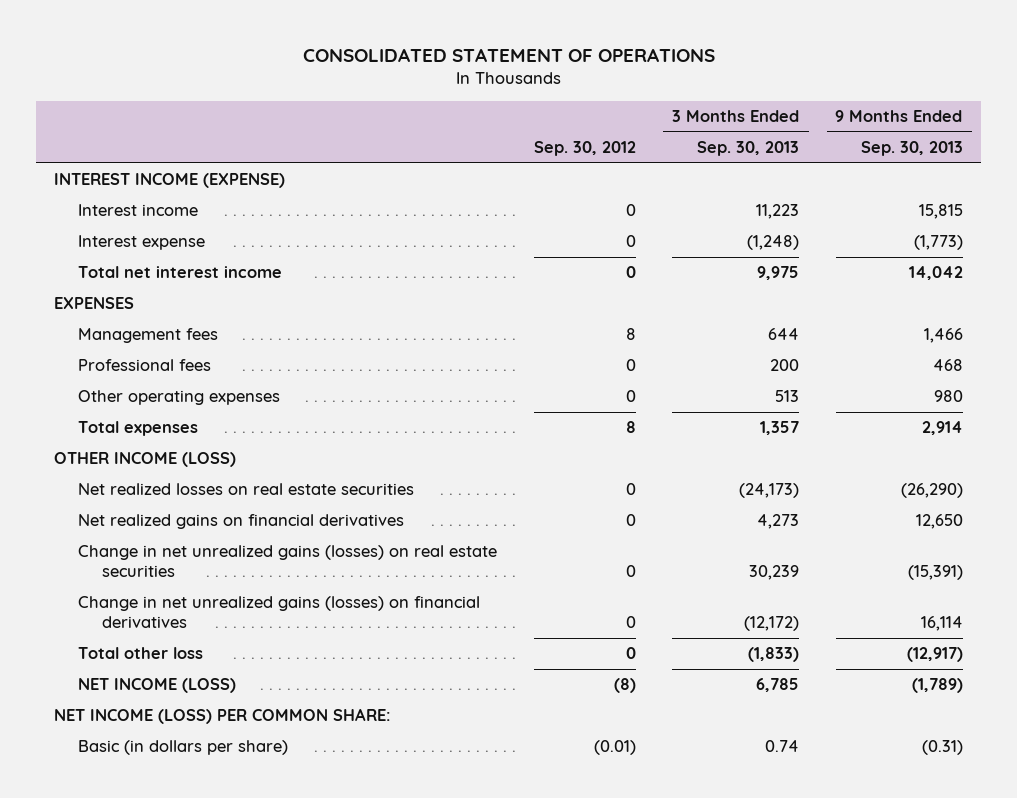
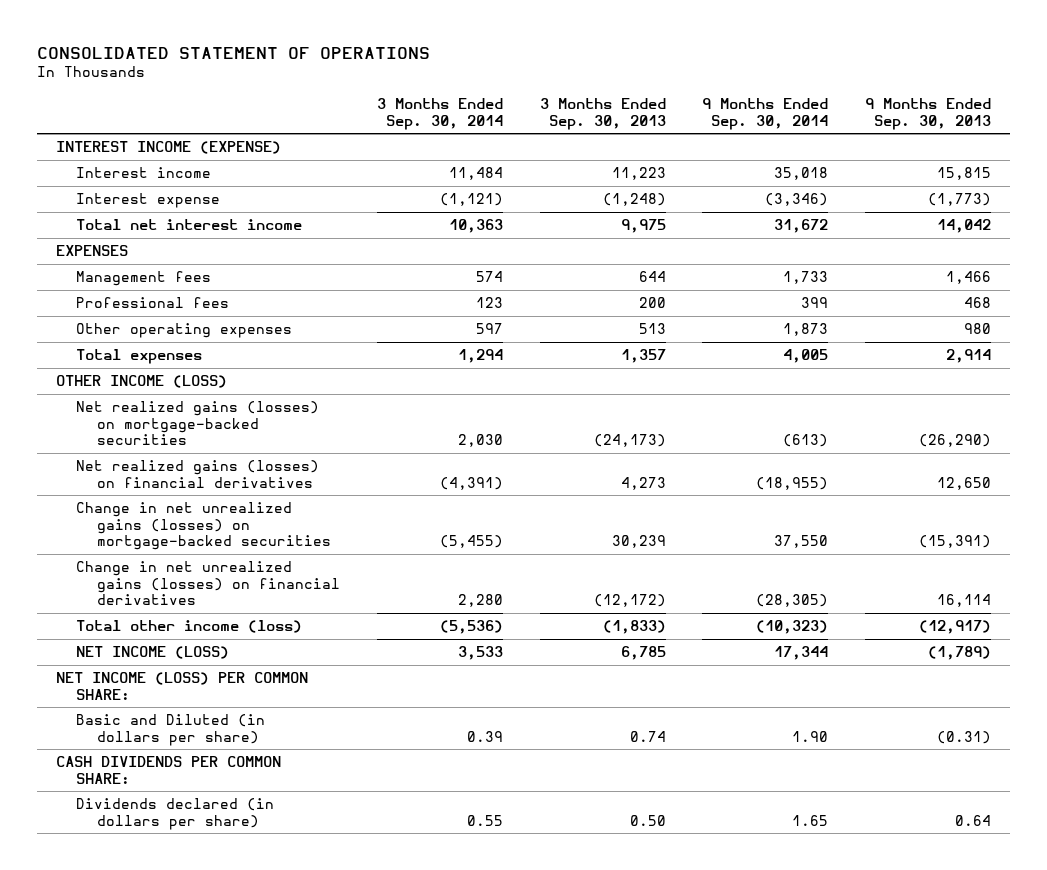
[533,141,636,157] Sep. 30, 2012 -> none
none -> [376,98,503,130] 3 Months Ended Sep. 30, 2014
none -> [702,98,829,130] 9 Months Ended Sep. 30, 2014
[78,483,415,496] Net realized losses on real estate securities -> [76,401,320,446] Net realized gains (losses) on mortgage-backed securities
[78,514,405,530] Net realized gains on financial derivatives -> [76,460,320,488] Net realized gains (losses) on financial derivatives
[78,545,498,577] Change in net unrealized gains (losses) on real estate securities -> [76,502,332,551] Change in net unrealized gains (losses) on mortgage-backed securities
[78,647,204,660] Total other loss -> [76,620,303,634] Total other income (loss)
[78,740,289,756] Basic (in dollars per share) -> [76,714,266,746] Basic and Diluted (in dollars per share)
none -> [55,756,281,784] CASH DIVIDENDS PER COMMON SHARE:
none -> [76,798,275,830] Dividends declared (in dollars per share)

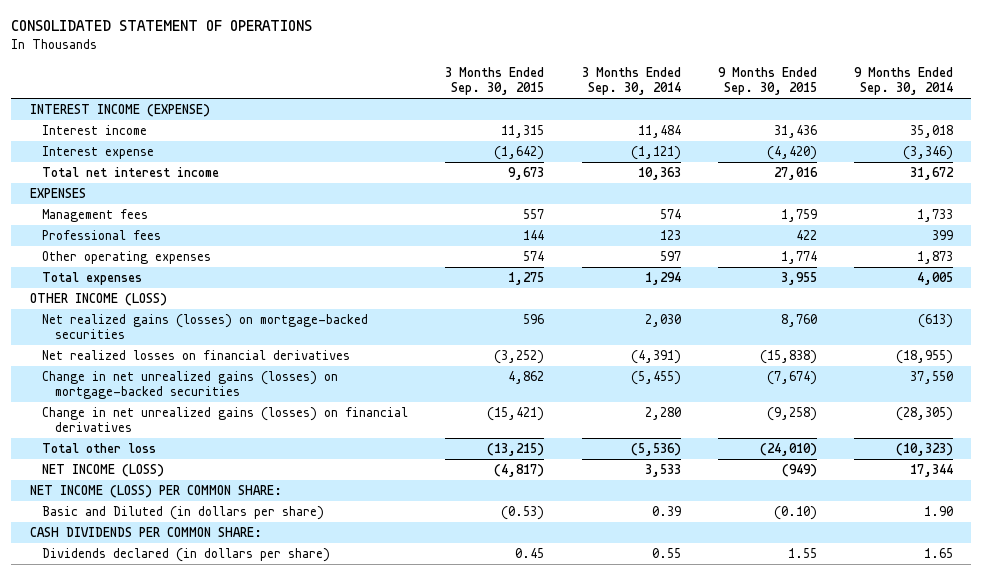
[539,98,666,130] 3 Months Ended Sep. 30, 2013 -> none
[865,98,992,130] 9 Months Ended Sep. 30, 2013 -> none
none -> [445,67,545,96] 3 Months Ended Sep. 30, 2015
none -> [717,67,817,96] 9 Months Ended Sep. 30, 2015
[76,460,320,488] Net realized gains (losses) on financial derivatives -> [42,350,351,361] Net realized losses on financial derivatives
[76,620,303,634] Total other income (loss) -> [42,443,157,454] Total other loss

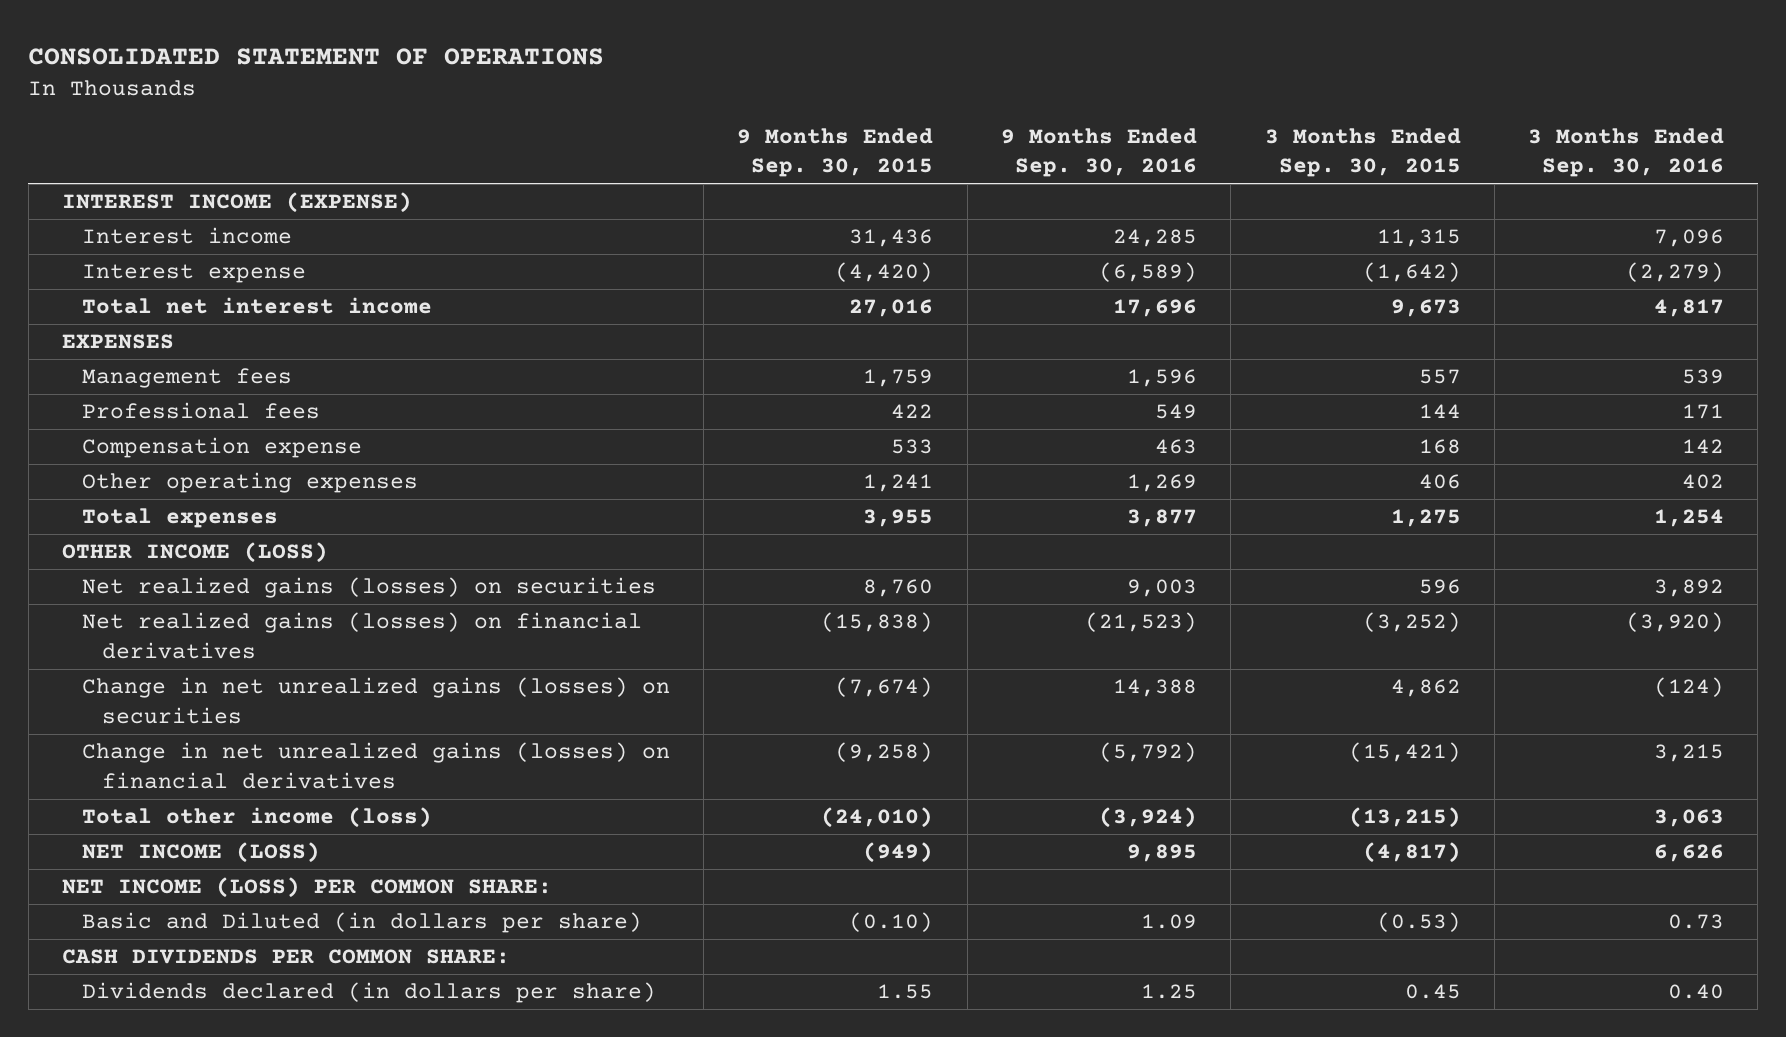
[581,67,681,96] 3 Months Ended Sep. 30, 2014 -> none
[853,67,953,96] 9 Months Ended Sep. 30, 2014 -> none
none -> [1001,127,1198,178] 9 Months Ended Sep. 30, 2016
none -> [1528,127,1725,178] 3 Months Ended Sep. 30, 2016
none -> [81,437,362,459] Compensation expense
[523,251,545,262] 574 -> [1418,474,1461,490] 406
[780,251,817,265] 1,774 -> [863,474,934,493] 1,241
[42,314,369,340] Net realized gains (losses) on mortgage-backed securities -> [81,577,656,599] Net realized gains (losses) on securities
[42,350,351,361] Net realized losses on financial derivatives -> [81,612,642,659] Net realized gains (losses) on financial derivatives
[42,371,339,400] Change in net unrealized gains (losses) on mortgage-backed securities -> [81,677,670,724] Change in net unrealized gains (losses) on securities
[42,443,157,454] Total other loss -> [81,807,432,829] Total other income (loss)

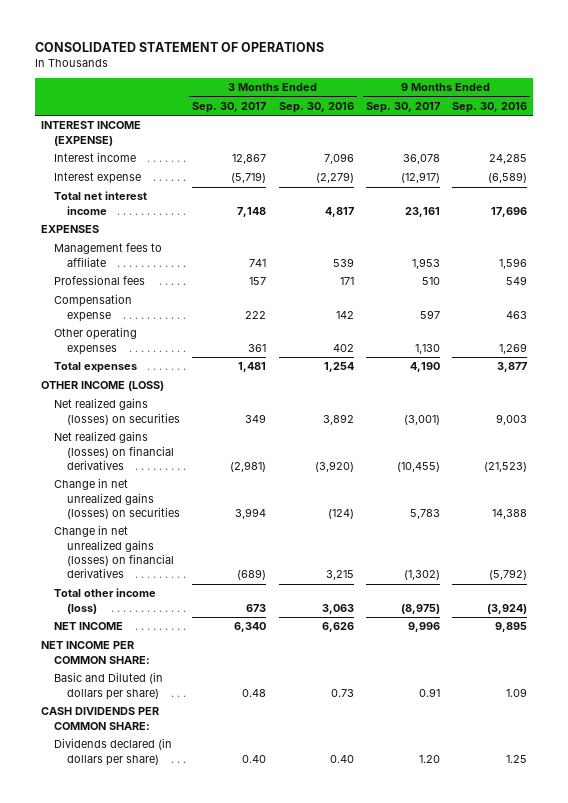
[737,127,934,178] 9 Months Ended Sep. 30, 2015 -> none
[1264,127,1461,178] 3 Months Ended Sep. 30, 2015 -> none
none -> [192,102,267,114] Sep. 30, 2017
none -> [365,102,440,114] Sep. 30, 2017
[81,368,292,389] Management fees -> [54,243,163,267] Management fees to affiliate
[81,842,320,864] NET INCOME (LOSS) -> [54,622,124,631] NET INCOME
[61,877,552,899] NET INCOME (LOSS) PER COMMON SHARE: -> [41,641,151,664] NET INCOME PER COMMON SHARE:

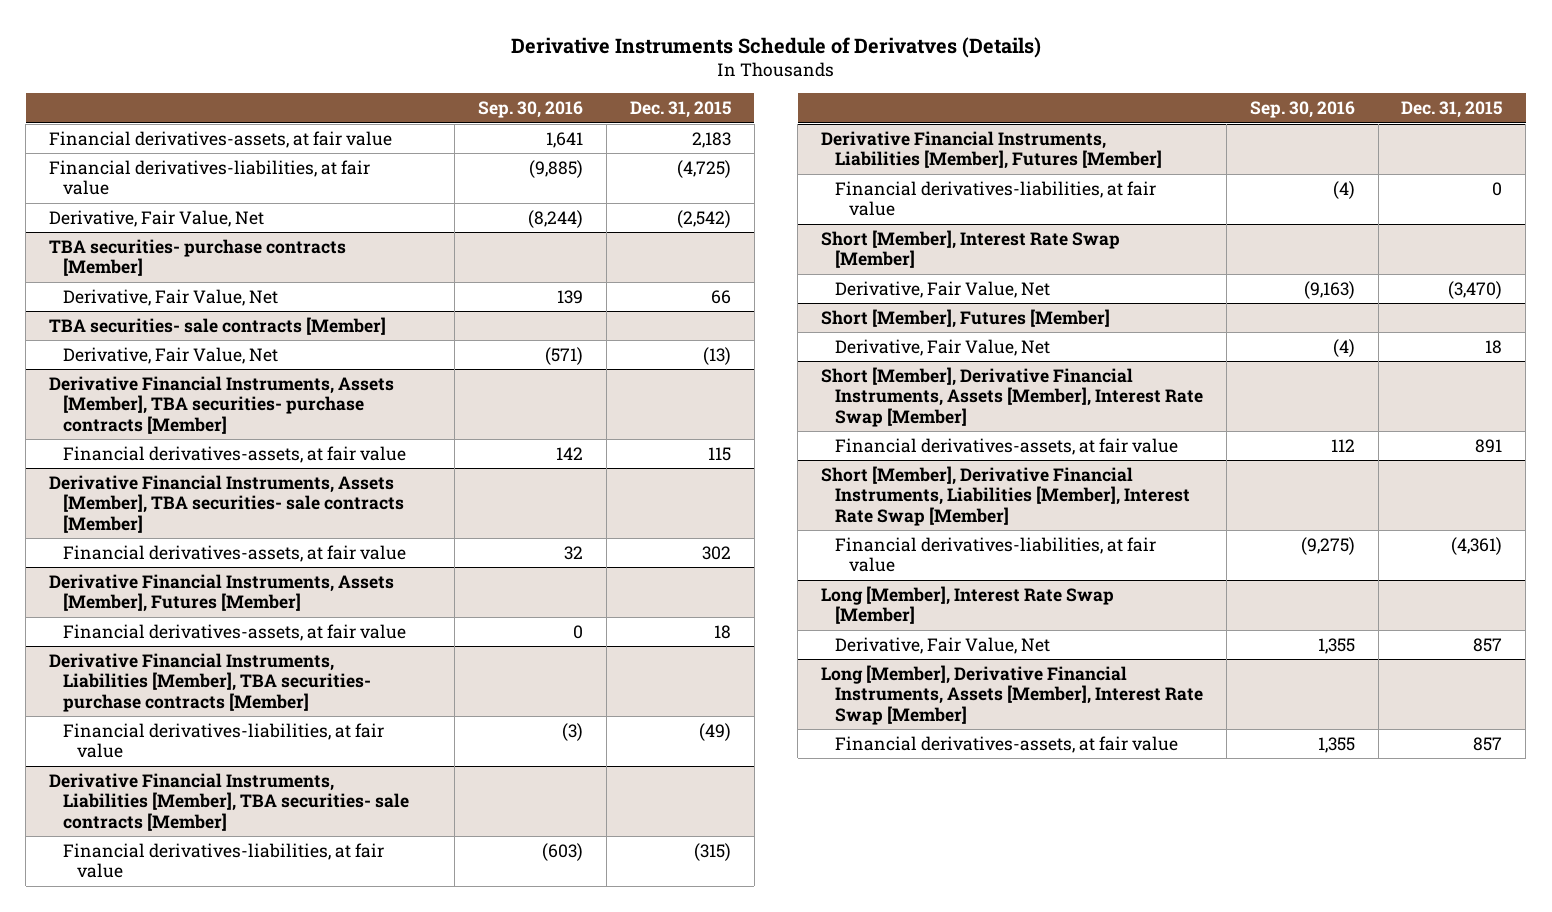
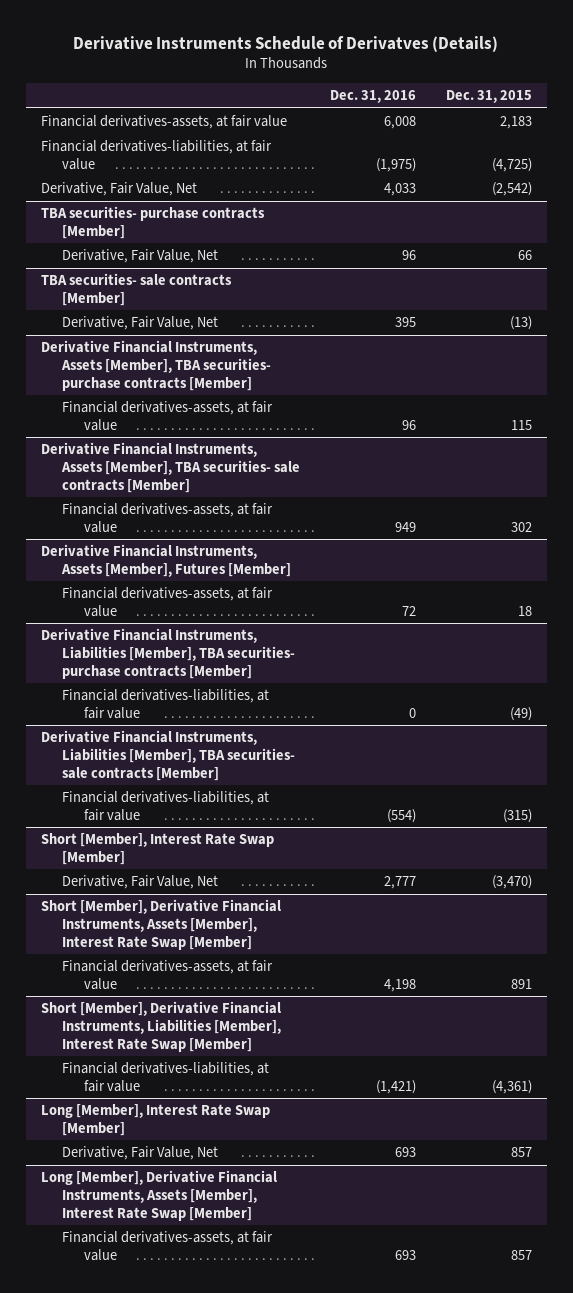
[478,101,584,119] Sep. 30, 2016 -> none
none -> [330,90,417,104] Dec. 31, 2016
[820,130,1162,170] Derivative Financial Instruments, Liabilities [Member], Futures [Member] -> none
[834,180,1156,217] Financial derivatives-liabilities, at fair value -> none
[820,308,1110,328] Short [Member], Futures [Member] -> none
[834,338,1050,356] Derivative, Fair Value, Net -> none

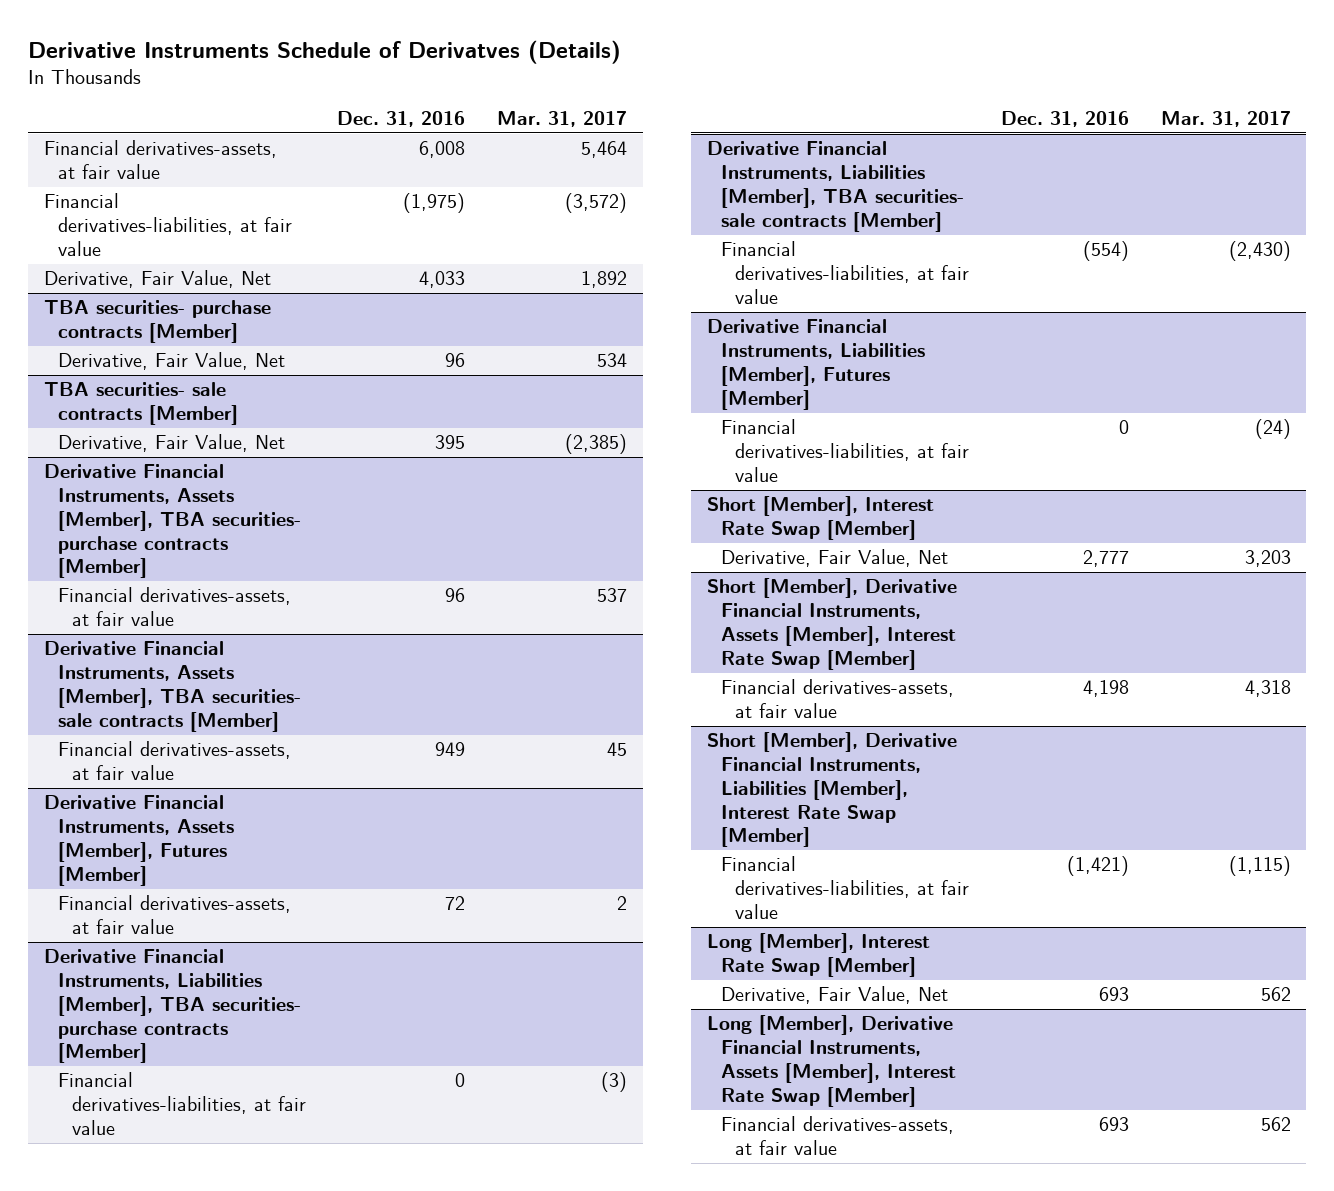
[445,90,532,104] Dec. 31, 2015 -> none
none -> [497,110,628,127] Mar. 31, 2017
none -> [707,319,926,410] Derivative Financial Instruments, Liabilities [Member], Futures [Member]
none -> [721,419,970,482] Financial derivatives-liabilities, at fair value

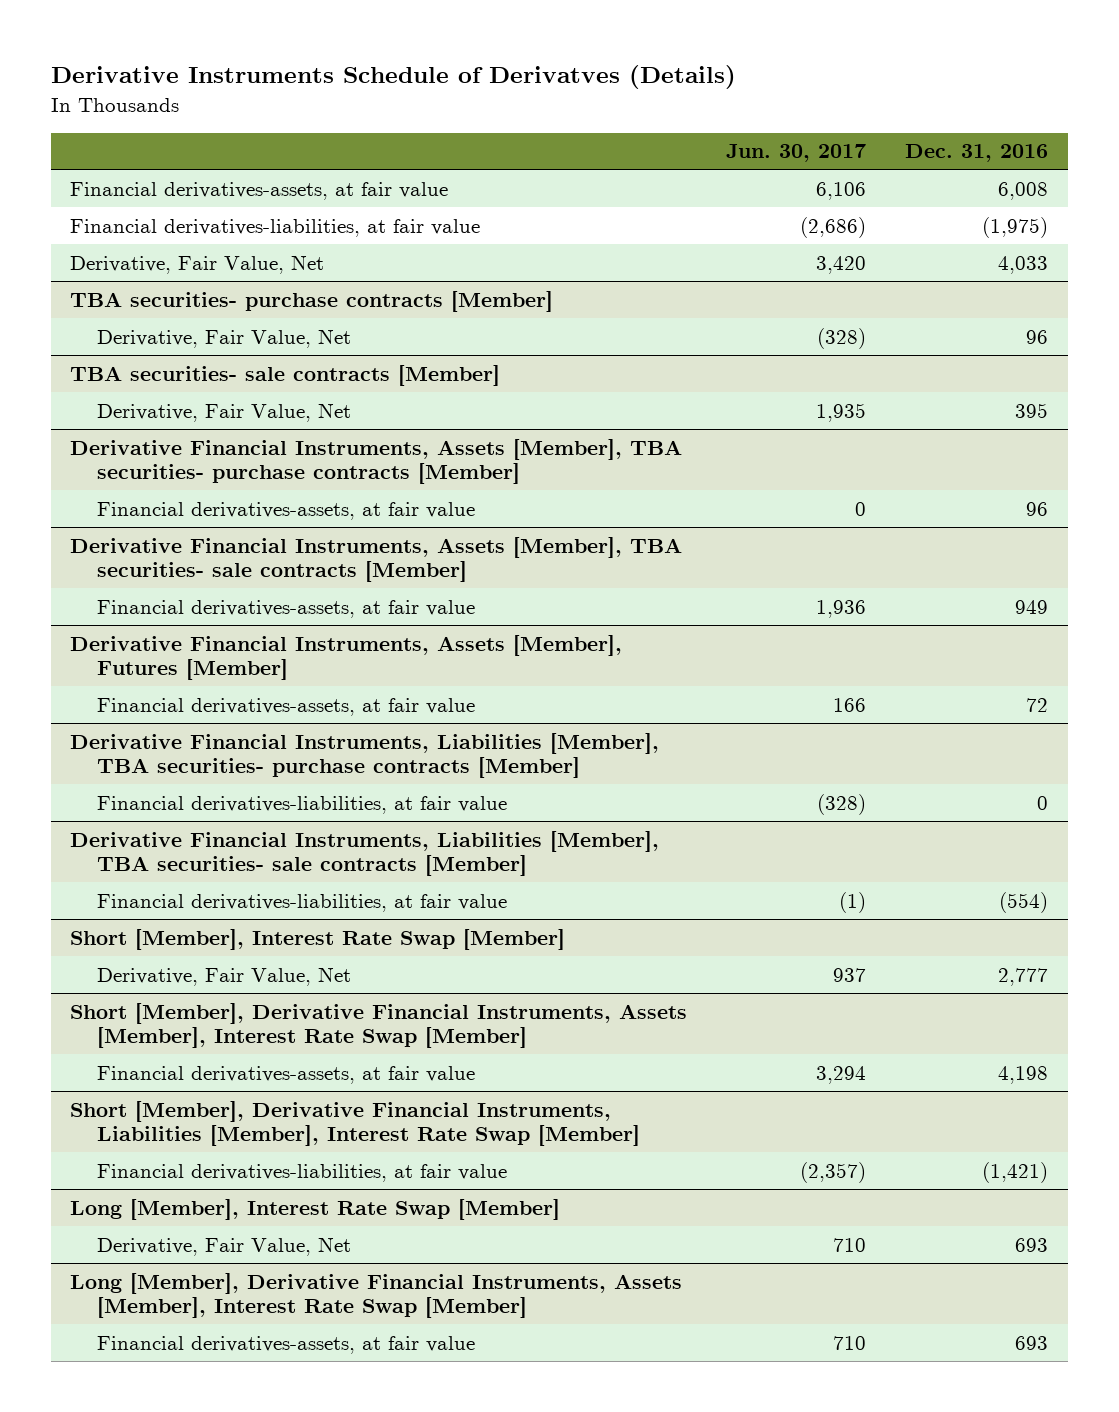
[497,110,628,127] Mar. 31, 2017 -> none
none -> [726,144,867,163] Jun. 30, 2017
[707,319,926,410] Derivative Financial Instruments, Liabilities [Member], Futures [Member] -> none
[721,419,970,482] Financial derivatives-liabilities, at fair value -> none

